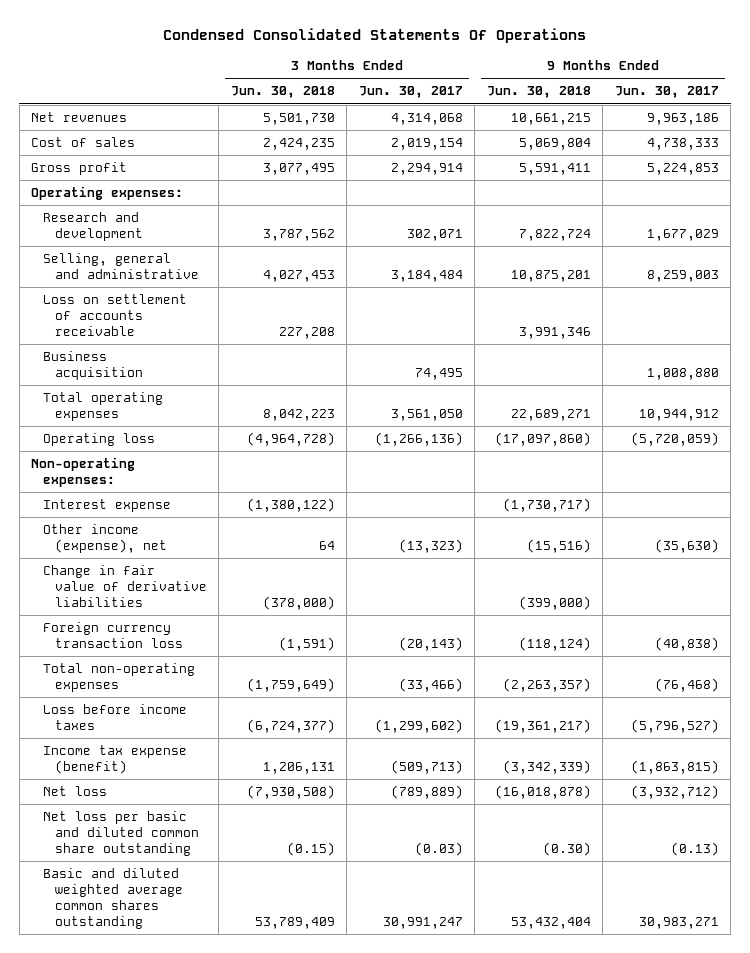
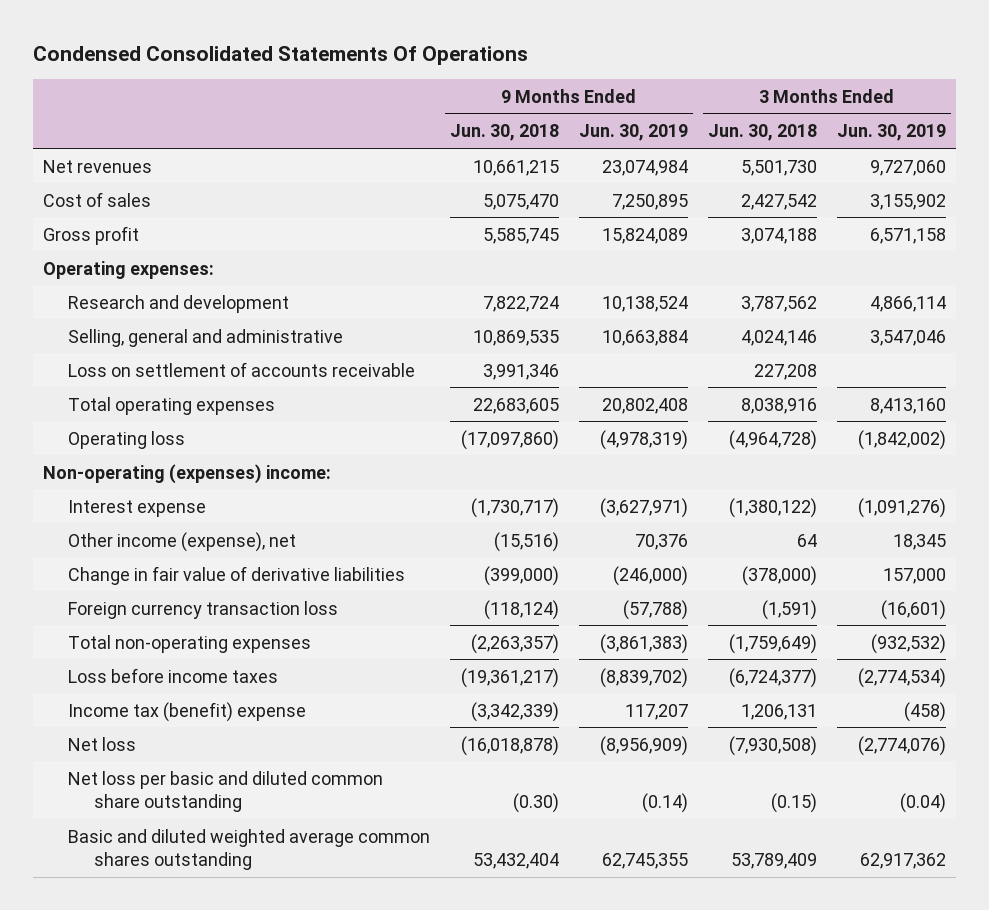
[358,86,463,99] Jun. 30, 2017 -> none
[614,86,719,99] Jun. 30, 2017 -> none
none -> [579,124,689,142] Jun. 30, 2019
none -> [837,124,947,142] Jun. 30, 2019
[262,138,335,151] 2,424,235 -> [741,193,818,210] 2,427,542
[518,138,591,151] 5,069,804 -> [483,193,560,210] 5,075,470
[262,163,335,176] 3,077,495 -> [741,227,818,244] 3,074,188
[518,163,591,176] 5,591,411 -> [483,227,560,244] 5,585,745
[262,270,335,283] 4,027,453 -> [741,329,818,346] 4,024,146
[510,270,591,283] 10,875,201 -> [473,329,560,346] 10,869,535
[42,351,143,381] Business acquisition -> none
[262,409,335,422] 8,042,223 -> [741,397,818,414] 8,038,916
[510,409,591,422] 22,689,271 -> [473,397,560,414] 22,683,605
[31,457,136,488] Non-operating expenses: -> [42,463,331,484] Non-operating (expenses) income:
[42,745,187,775] Income tax expense (benefit) -> [68,701,307,722] Income tax (benefit) expense

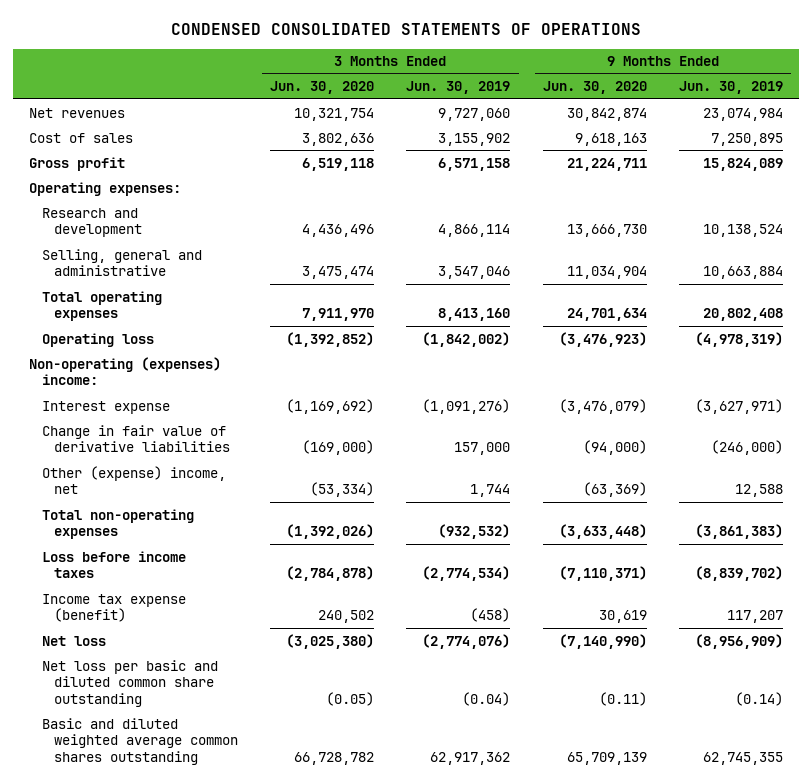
[32,45,528,65] Condensed Consolidated Statements Of Operations -> [171,22,642,35] CONDENSED CONSOLIDATED STATEMENTS OF OPERATIONS
[450,124,560,142] Jun. 30, 2018 -> none
[708,124,818,142] Jun. 30, 2018 -> none
none -> [270,81,375,95] Jun. 30, 2020
none -> [542,81,647,95] Jun. 30, 2020
[68,361,416,377] Loss on settlement of accounts receivable -> none
[68,531,297,552] Other income (expense), net -> none
[68,600,339,619] Foreign currency transaction loss -> none
none -> [41,465,226,495] Other (expense) income, net
[68,701,307,722] Income tax (benefit) expense -> [41,593,186,623] Income tax expense (benefit)

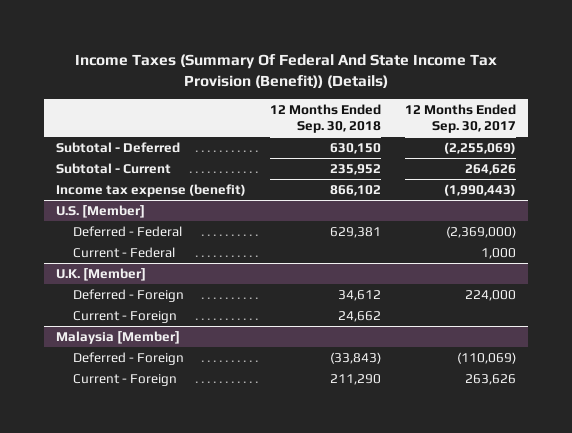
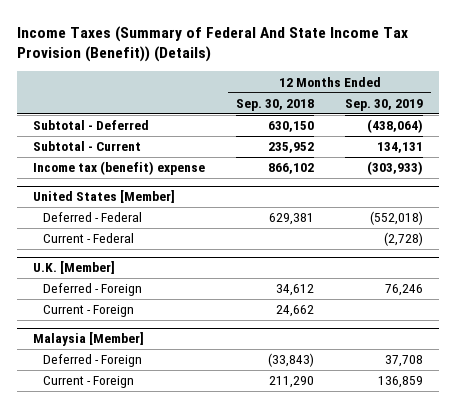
[75,54,498,88] Income Taxes (Summary Of Federal And State Income Tax Provision (Benefit)) (Details) -> [16,25,408,63] Income Taxes (Summary of Federal And State Income Tax Provision (Benefit)) (Details)
[404,104,516,134] 12 Months Ended Sep. 30, 2017 -> none
none -> [345,99,424,112] Sep. 30, 2019
[56,183,247,197] Income tax expense (benefit) -> [32,161,205,176] Income tax (benefit) expense
[56,204,146,218] U.S. [Member] -> [32,190,175,204] United States [Member]

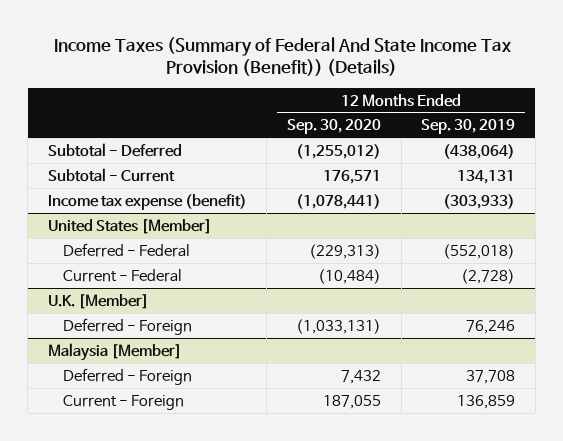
[235,99,314,112] Sep. 30, 2018 -> none
none -> [287,119,382,135] Sep. 30, 2020
[32,161,205,176] Income tax (benefit) expense -> [47,193,247,210] Income tax expense (benefit)
[42,305,134,318] Current - Foreign -> none

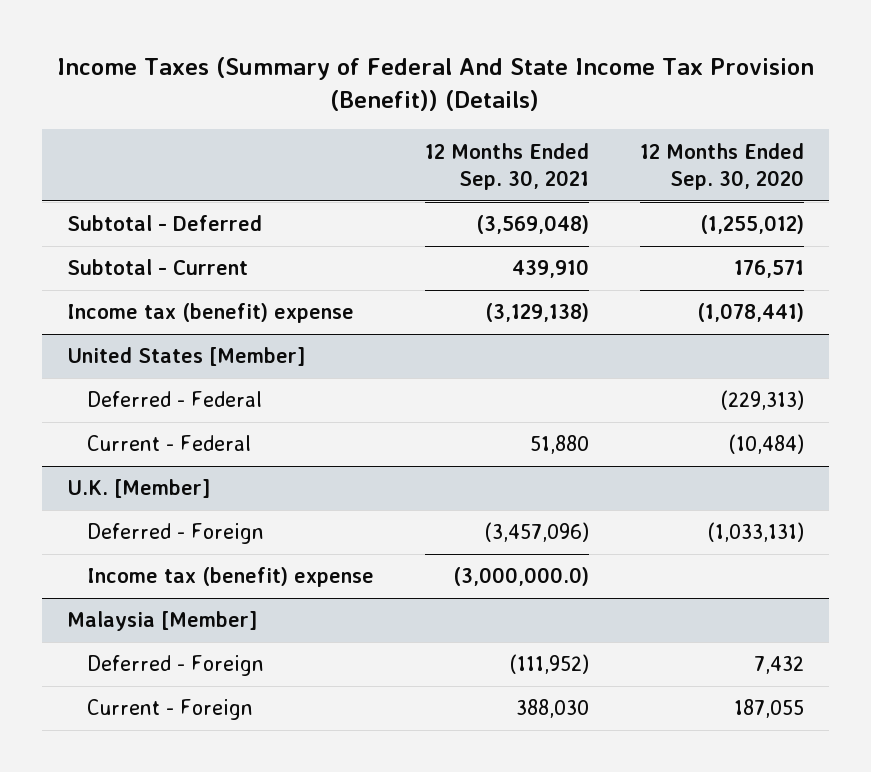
[421,119,516,135] Sep. 30, 2019 -> none
none -> [425,142,590,190] 12 Months Ended Sep. 30, 2021
[47,193,247,210] Income tax expense (benefit) -> [67,303,355,324] Income tax (benefit) expense
none -> [87,567,375,588] Income tax (benefit) expense

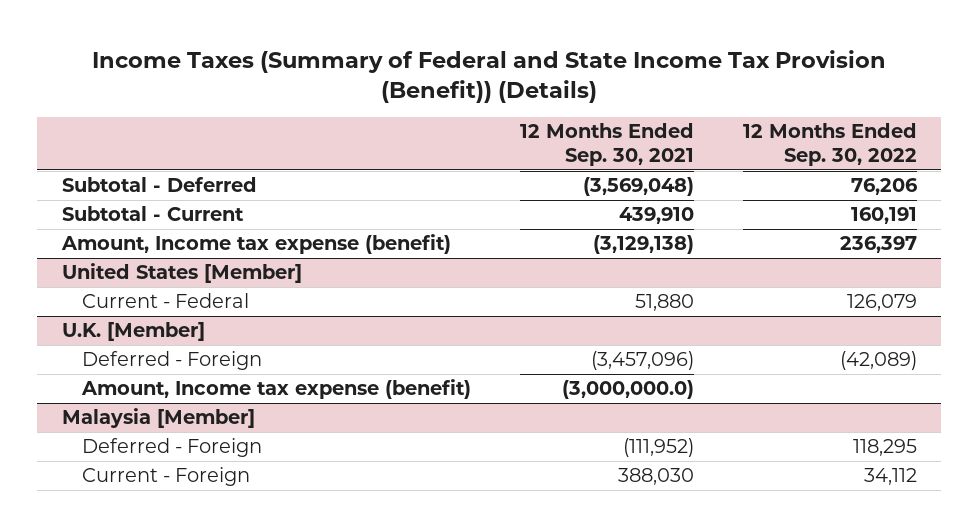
[57,56,815,111] Income Taxes (Summary of Federal And State Income Tax Provision (Benefit)) (Details) -> [92,49,887,103] Income Taxes (Summary of Federal and State Income Tax Provision (Benefit)) (Details)
[639,142,804,190] 12 Months Ended Sep. 30, 2020 -> none
none -> [742,123,917,167] 12 Months Ended Sep. 30, 2022
[67,303,355,324] Income tax (benefit) expense -> [60,234,451,255] Amount, Income tax expense (benefit)
[87,391,263,408] Deferred - Federal -> none
[87,567,375,588] Income tax (benefit) expense -> [81,379,472,400] Amount, Income tax expense (benefit)

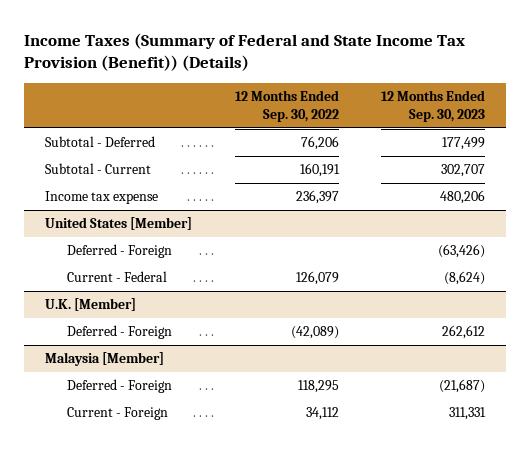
[520,123,695,167] 12 Months Ended Sep. 30, 2021 -> none
none -> [380,90,485,122] 12 Months Ended Sep. 30, 2023
[60,234,451,255] Amount, Income tax expense (benefit) -> [45,191,159,205] Income tax expense
none -> [66,244,172,259] Deferred - Foreign
[81,379,472,400] Amount, Income tax expense (benefit) -> none

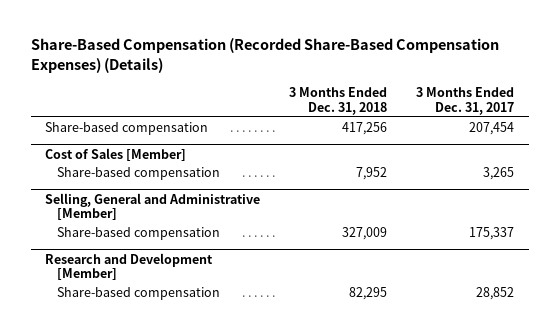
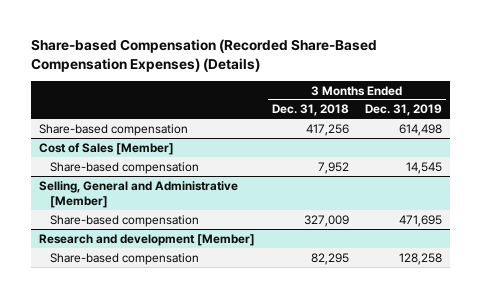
[30,38,499,74] Share-Based Compensation (Recorded Share-Based Compensation Expenses) (Details) -> [31,39,378,72] Share-based Compensation (Recorded Share-Based Compensation Expenses) (Details)
[416,86,515,115] 3 Months Ended Dec. 31, 2017 -> none
none -> [364,104,442,117] Dec. 31, 2019
[45,252,214,281] Research and Development [Member] -> [39,233,256,246] Research and development [Member]

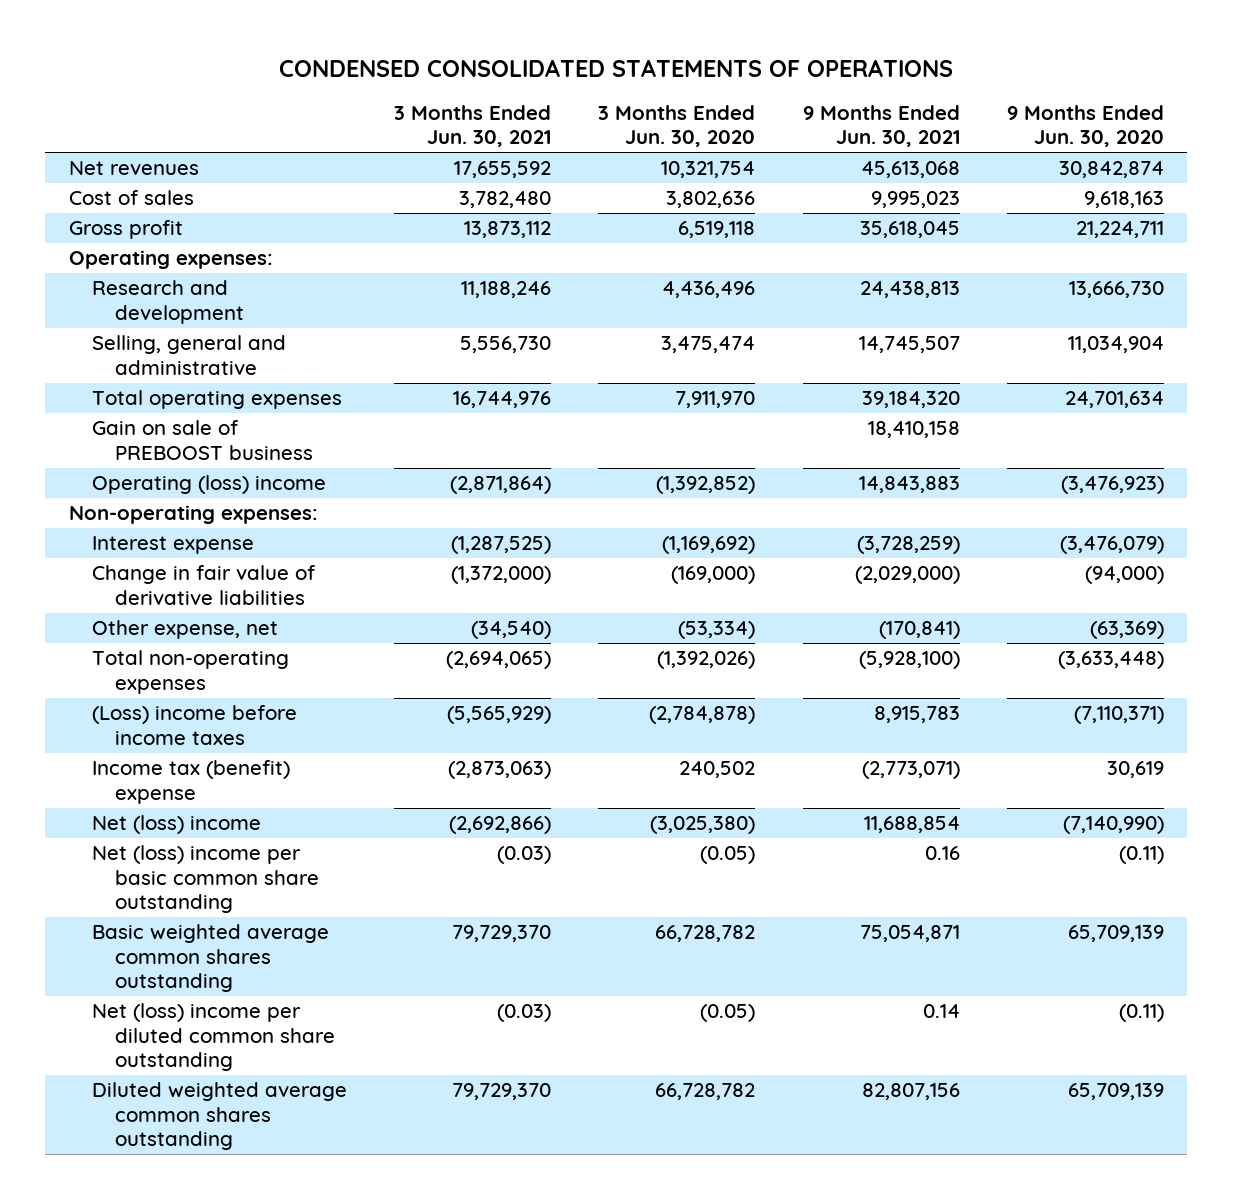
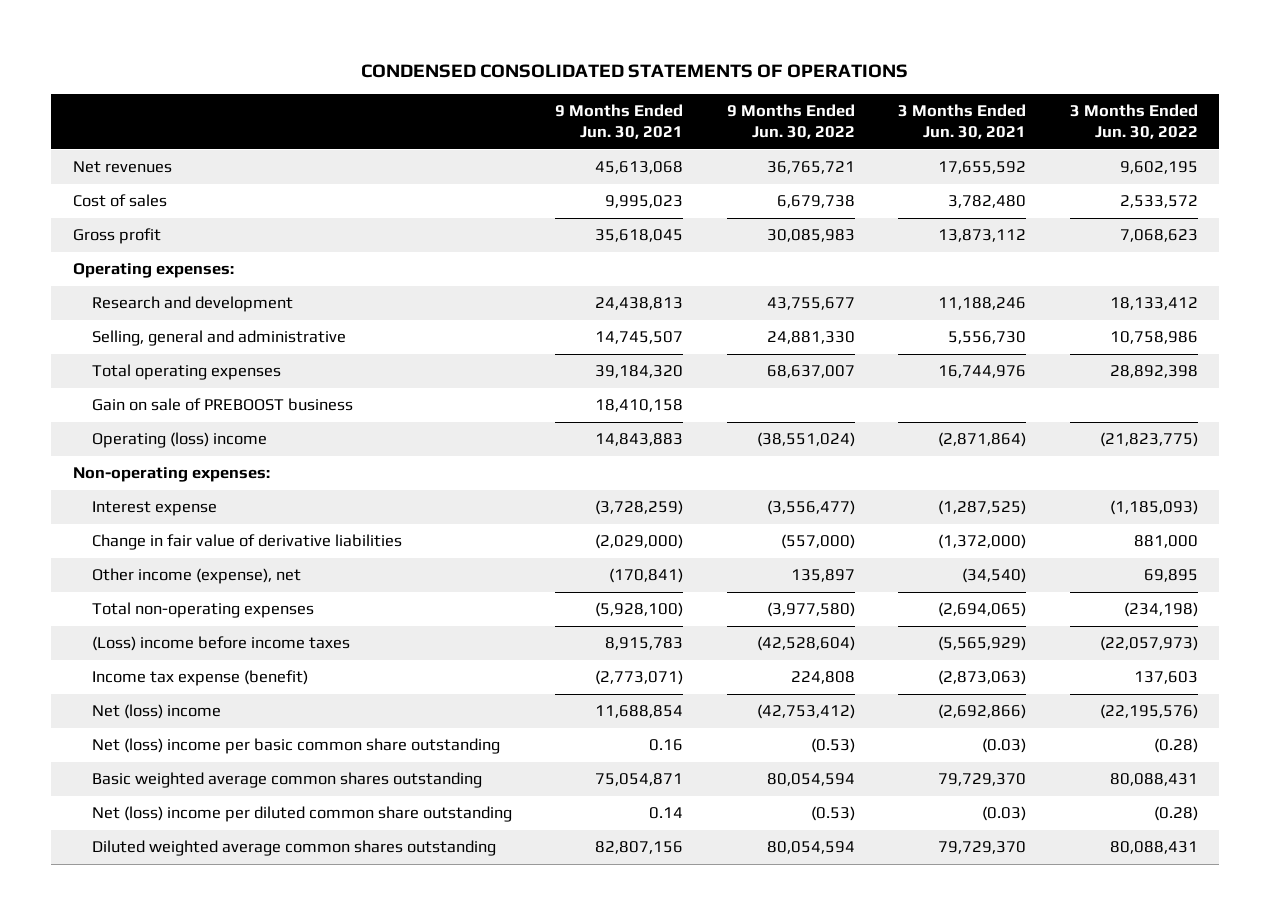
[598,105,756,148] 3 Months Ended Jun. 30, 2020 -> none
[1006,105,1164,148] 9 Months Ended Jun. 30, 2020 -> none
none -> [726,104,855,140] 9 Months Ended Jun. 30, 2022
none -> [1069,104,1198,140] 3 Months Ended Jun. 30, 2022
[91,620,278,640] Other expense, net -> [91,568,301,585] Other income (expense), net
[91,760,290,804] Income tax (benefit) expense -> [91,670,308,687] Income tax expense (benefit)

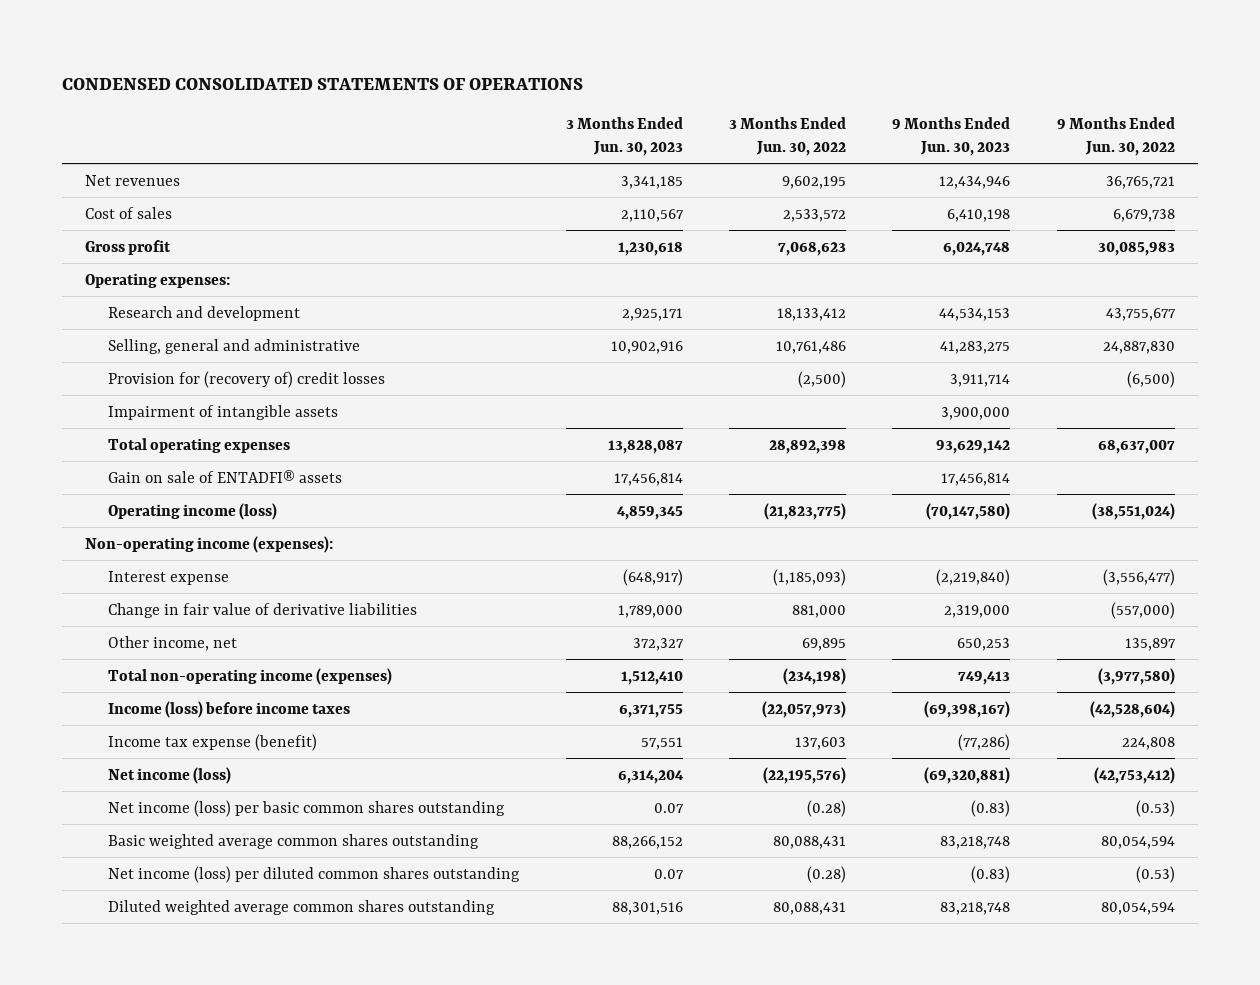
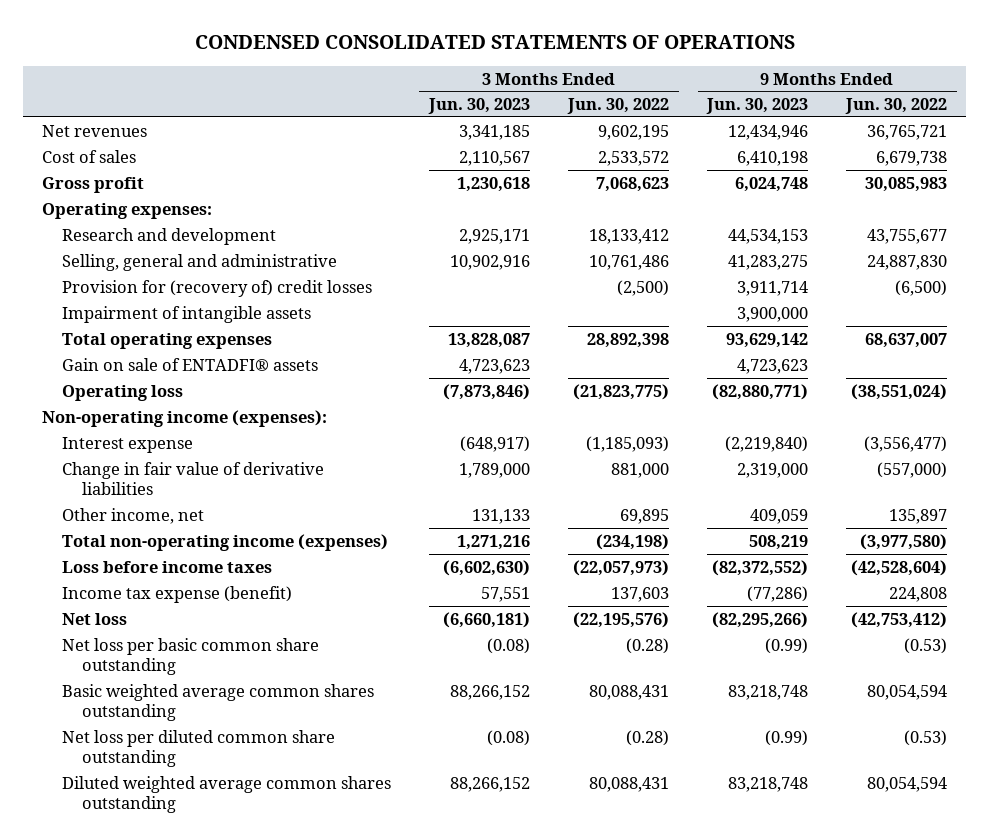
[613,472,683,486] 17,456,814 -> [458,358,530,374] 4,723,623
[941,472,1011,486] 17,456,814 -> [737,358,809,374] 4,723,623
[108,502,278,520] Operating income (loss) -> [61,384,183,401] Operating loss
[616,505,683,520] 4,859,345 -> [442,383,530,400] (7,873,846)
[926,502,1011,520] (70,147,580) -> [712,383,809,400] (82,880,771)
[632,637,684,651] 372,327 -> [471,508,530,524] 131,133
[957,637,1011,651] 650,253 -> [750,508,809,524] 409,059
[620,670,683,685] 1,512,410 -> [456,534,530,550] 1,271,216
[958,670,1011,685] 749,413 -> [749,534,809,550] 508,219
[108,700,351,718] Income (loss) before income taxes -> [61,560,272,573] Loss before income taxes
[618,703,683,718] 6,371,755 -> [442,559,530,576] (6,602,630)
[924,700,1011,718] (69,398,167) -> [712,559,809,576] (82,372,552)
[108,766,232,784] Net income (loss) -> [61,612,127,625] Net loss
[617,769,684,784] 6,314,204 -> [442,611,530,628] (6,660,181)
[924,766,1011,784] (69,320,881) -> [712,611,809,628] (82,295,266)
[108,799,506,817] Net income (loss) per basic common shares outstanding -> [61,637,319,676] Net loss per basic common share outstanding
[653,802,684,813] 0.07 -> [486,637,530,654] (0.08)
[971,799,1011,817] (0.83) -> [765,637,809,654] (0.99)
[108,865,521,883] Net income (loss) per diluted common shares outstanding -> [61,729,335,768] Net loss per diluted common share outstanding
[653,868,684,879] 0.07 -> [486,729,530,746] (0.08)
[971,865,1011,883] (0.83) -> [765,729,809,746] (0.99)
[611,901,683,915] 88,301,516 -> [449,776,530,792] 88,266,152

